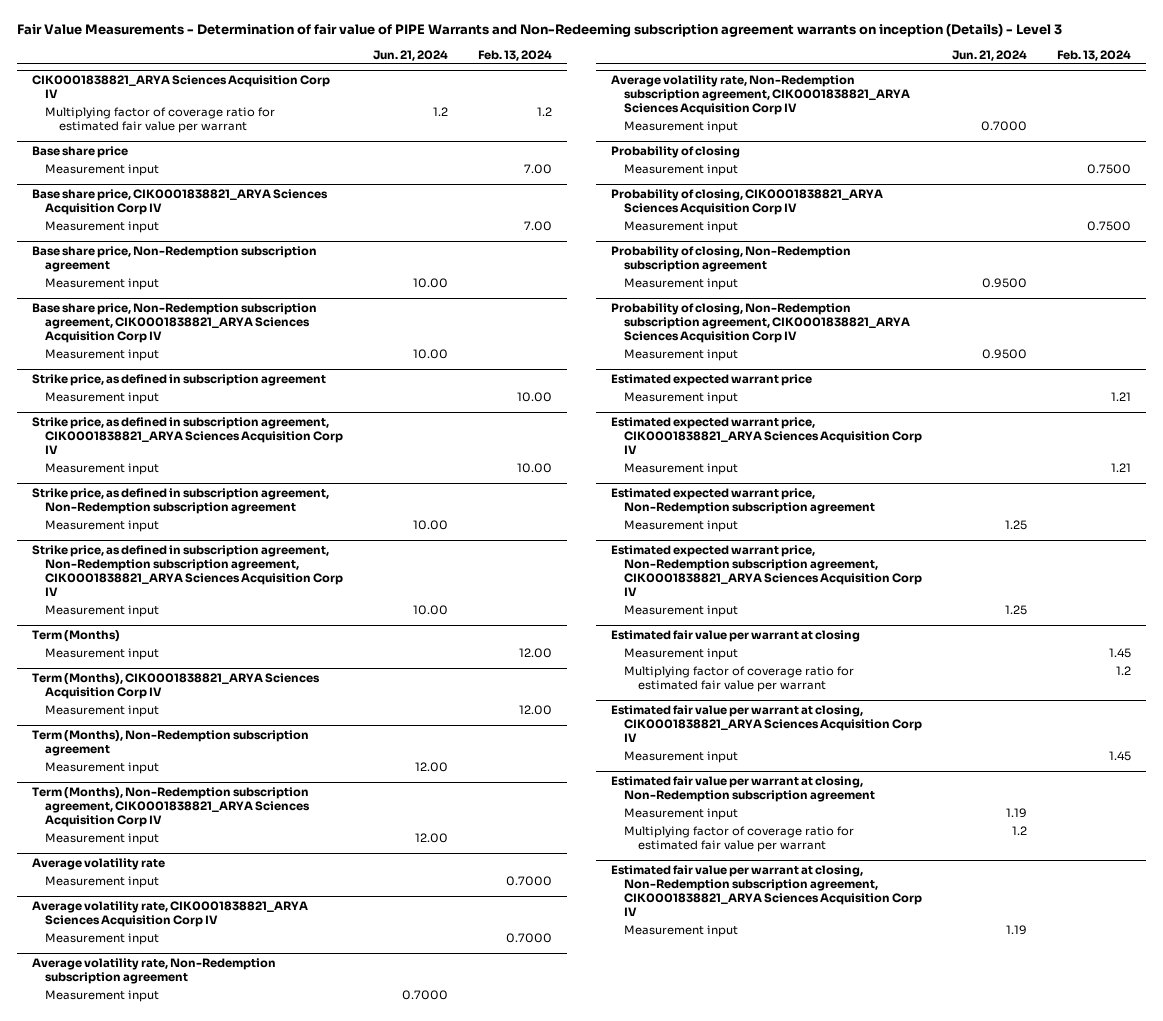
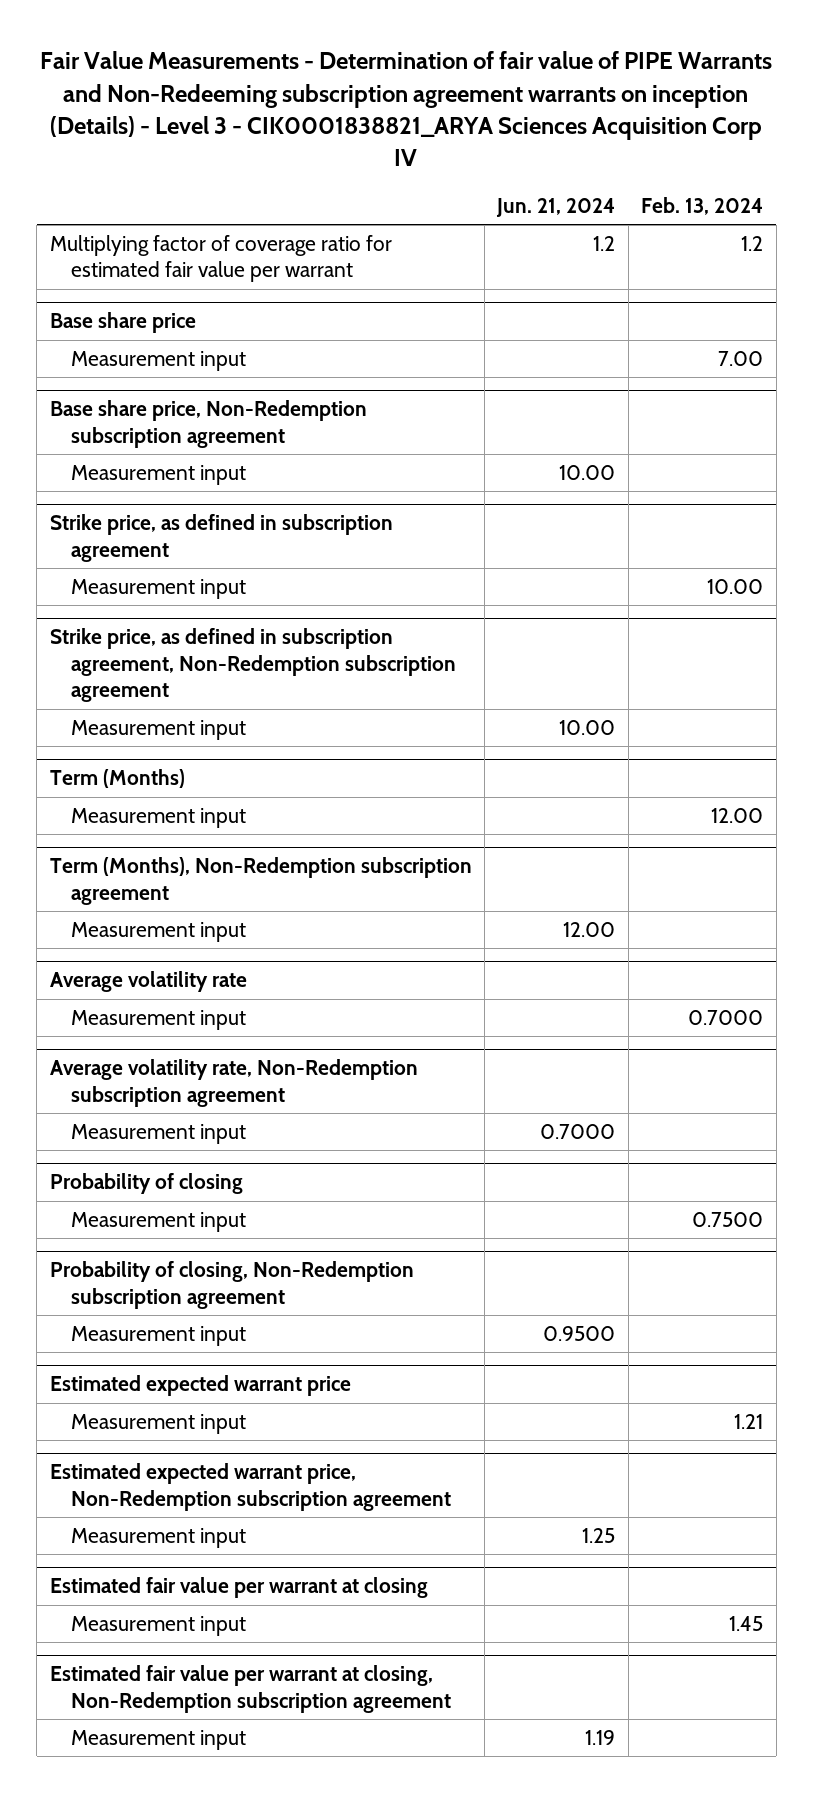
[16,23,1062,38] Fair Value Measurements - Determination of fair value of PIPE Warrants and Non-Redeeming subscription agreement warrants on inception (Details) - Level 3 -> [40,51,773,167] Fair Value Measurements - Determination of fair value of PIPE Warrants and Non-Redeeming subscription agreement warrants on inception (Details) - Level 3 - CIK0001838821_ARYA Sciences Acquisition Corp IV
[31,75,330,99] CIK0001838821_ARYA Sciences Acquisition Corp IV -> none
[31,189,328,216] Base share price, CIK0001838821_ARYA Sciences Acquisition Corp IV -> none
[45,221,160,234] Measurement input -> none
[31,303,317,343] Base share price, Non-Redemption subscription agreement, CIK0001838821_ARYA Sciences Acquisition Corp IV -> none
[45,349,160,362] Measurement input -> none
[31,417,344,454] Strike price, as defined in subscription agreement, CIK0001838821_ARYA Sciences Acquisition Corp IV -> none
[45,463,160,476] Measurement input -> none
[31,545,344,596] Strike price, as defined in subscription agreement, Non-Redemption subscription agreement, CIK0001838821_ARYA Sciences Acquisition Corp IV -> none
[45,605,160,618] Measurement input -> none
[31,673,320,700] Term (Months), CIK0001838821_ARYA Sciences Acquisition Corp IV -> none
[45,705,160,718] Measurement input -> none
[31,787,311,827] Term (Months), Non-Redemption subscription agreement, CIK0001838821_ARYA Sciences Acquisition Corp IV -> none
[45,833,160,846] Measurement input -> none
[31,901,308,928] Average volatility rate, CIK0001838821_ARYA Sciences Acquisition Corp IV -> none
[45,933,160,946] Measurement input -> none
[610,75,911,115] Average volatility rate, Non-Redemption subscription agreement, CIK0001838821_ARYA Sciences Acquisition Corp IV -> none
[624,121,739,134] Measurement input -> none
[610,189,883,216] Probability of closing, CIK0001838821_ARYA Sciences Acquisition Corp IV -> none
[624,221,739,234] Measurement input -> none
[610,303,911,343] Probability of closing, Non-Redemption subscription agreement, CIK0001838821_ARYA Sciences Acquisition Corp IV -> none
[624,349,739,362] Measurement input -> none
[610,417,923,454] Estimated expected warrant price, CIK0001838821_ARYA Sciences Acquisition Corp IV -> none
[624,463,739,476] Measurement input -> none
[610,545,923,596] Estimated expected warrant price, Non-Redemption subscription agreement, CIK0001838821_ARYA Sciences Acquisition Corp IV -> none
[624,605,739,618] Measurement input -> none
[624,666,855,693] Multiplying factor of coverage ratio for estimated fair value per warrant -> none
[610,705,923,742] Estimated fair value per warrant at closing, CIK0001838821_ARYA Sciences Acquisition Corp IV -> none
[624,751,739,764] Measurement input -> none
[624,826,855,853] Multiplying factor of coverage ratio for estimated fair value per warrant -> none
[610,865,923,916] Estimated fair value per warrant at closing, Non-Redemption subscription agreement, CIK0001838821_ARYA Sciences Acquisition Corp IV -> none
[624,925,739,938] Measurement input -> none

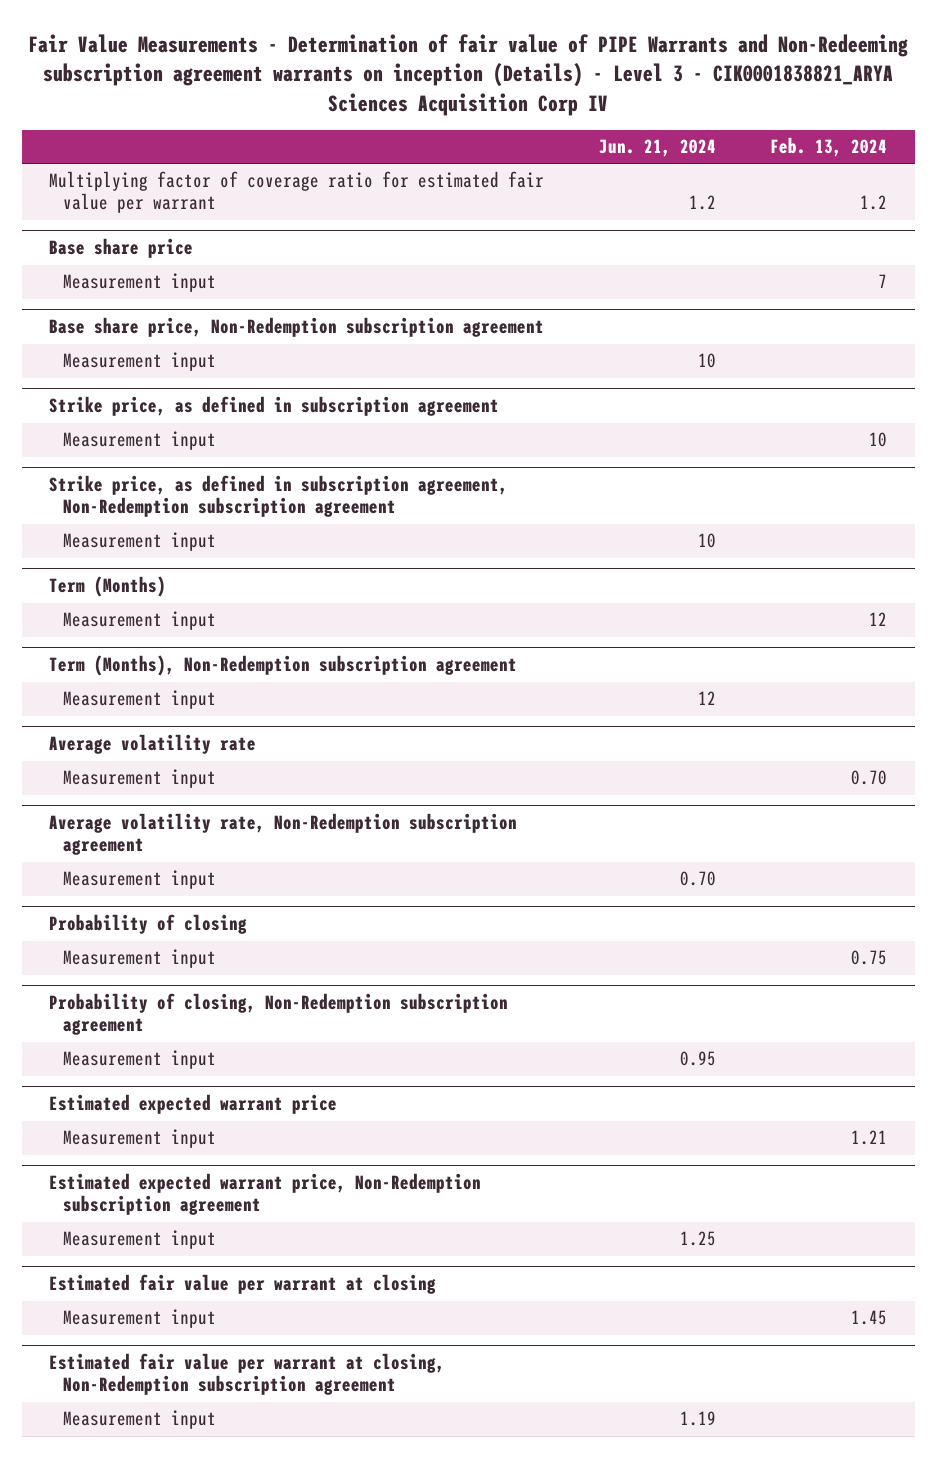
[718,350,764,366] 7.00 -> [878,274,888,289] 7
[559,464,616,480] 10.00 -> [697,353,716,369] 10
[707,578,764,594] 10.00 -> [869,432,888,448] 10
[559,719,616,735] 10.00 -> [697,533,716,549] 10
[711,807,764,823] 12.00 -> [869,612,888,627] 12
[563,921,616,937] 12.00 -> [697,691,716,706] 12
[688,1009,764,1025] 0.7000 -> [851,770,888,786] 0.70
[540,1123,616,1139] 0.7000 -> [679,871,716,887] 0.70
[692,1211,764,1227] 0.7500 -> [851,950,888,966] 0.75
[543,1325,616,1341] 0.9500 -> [679,1051,716,1067] 0.95

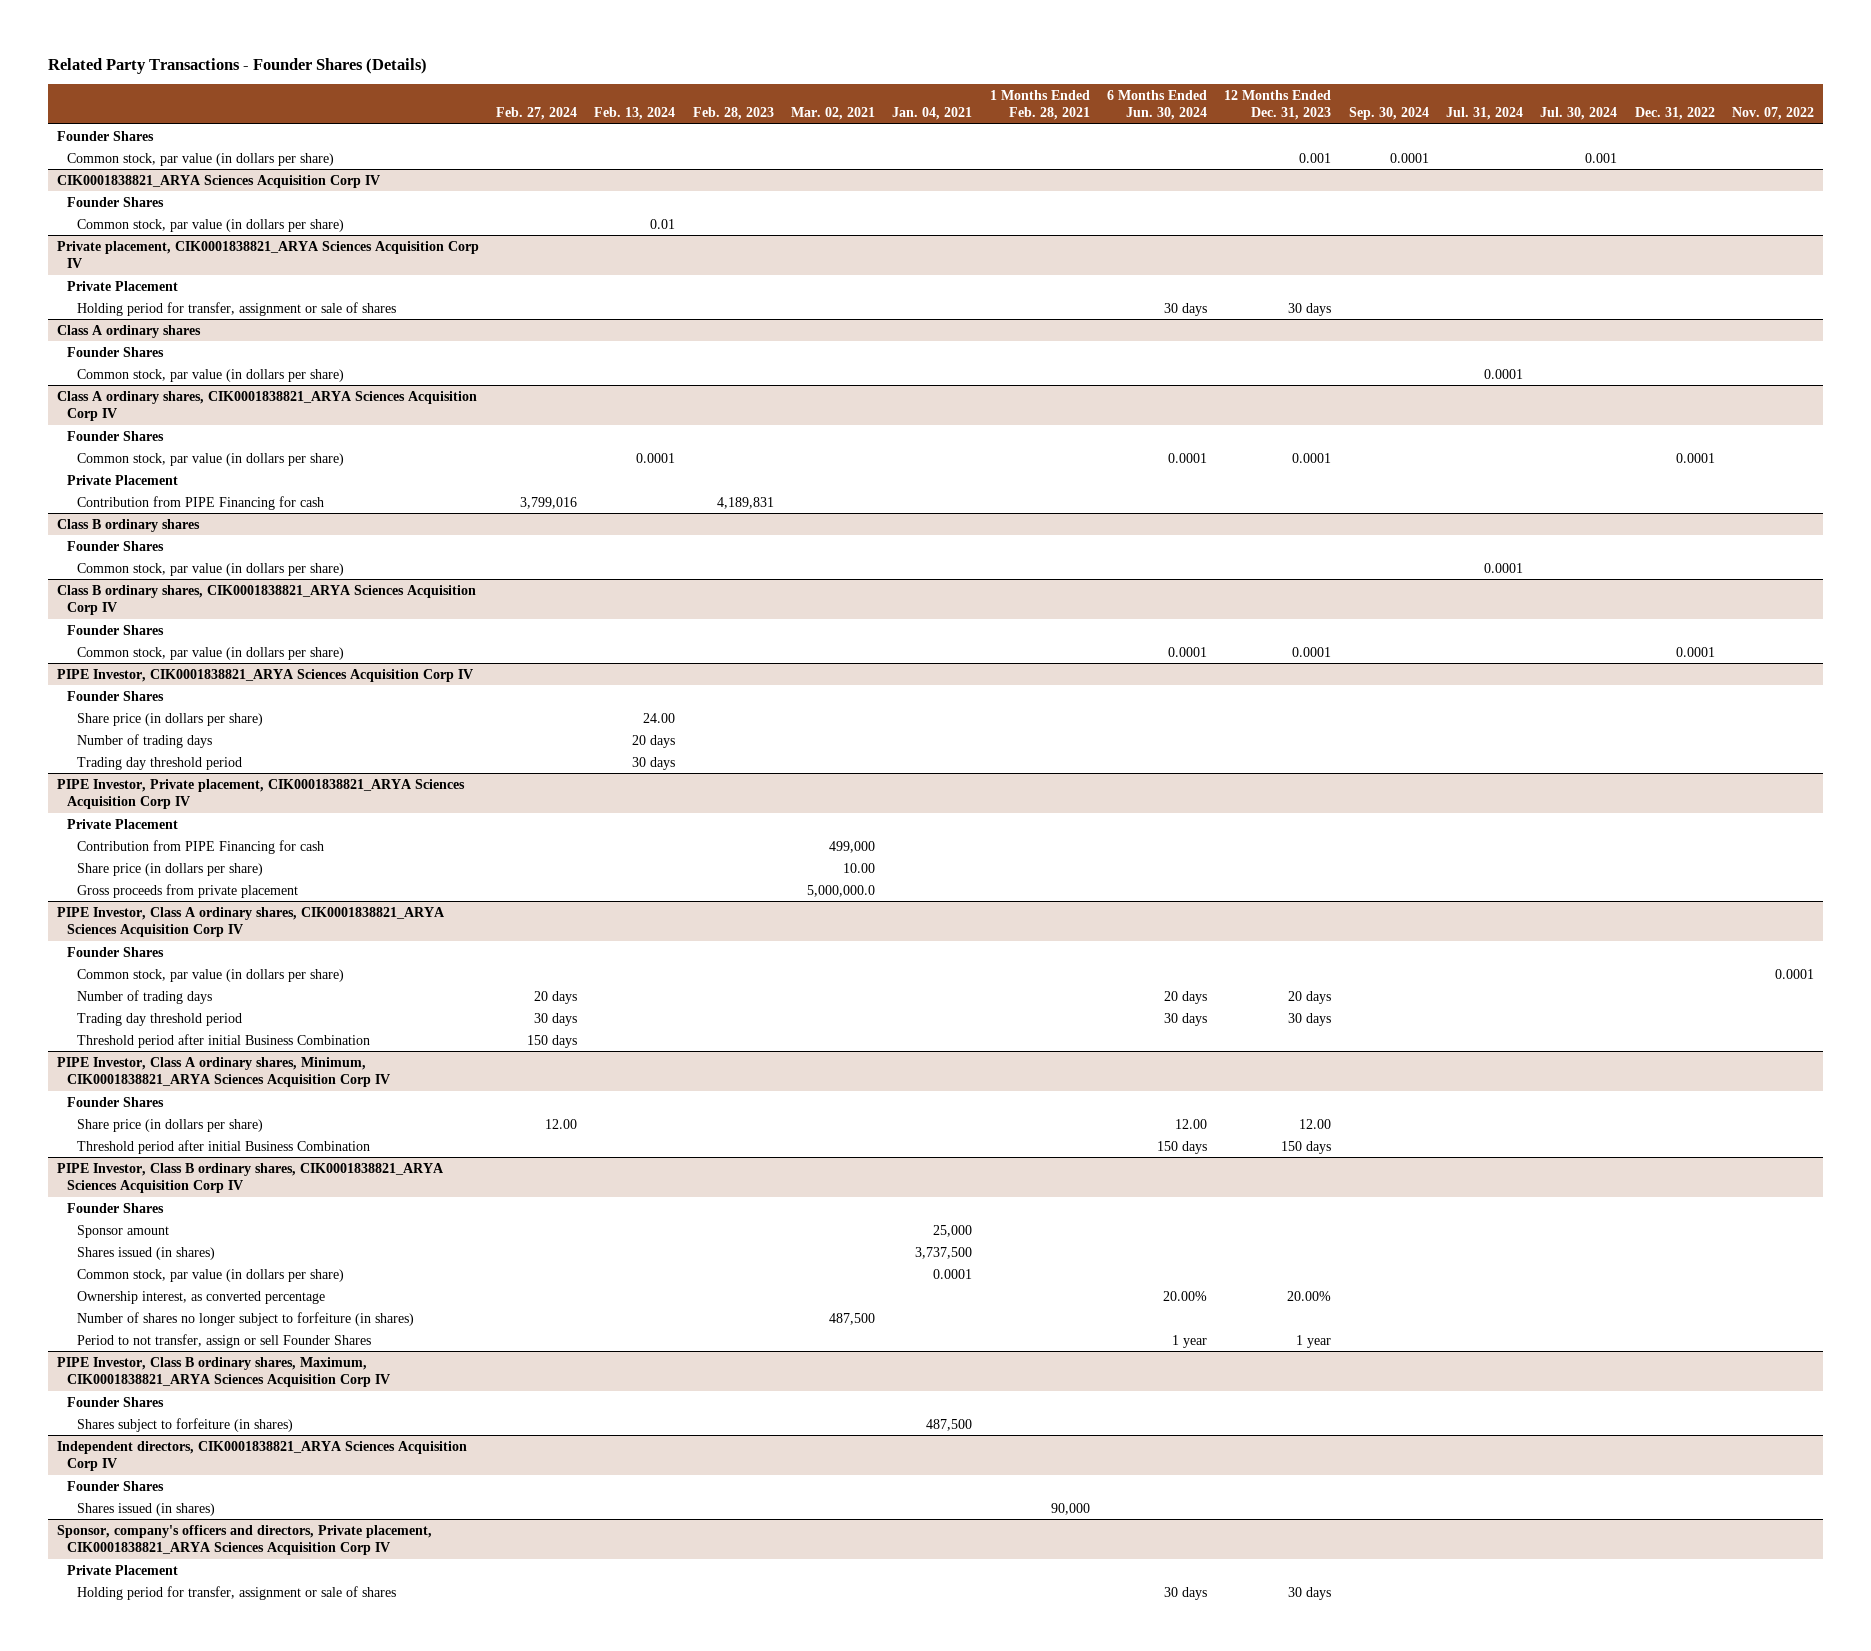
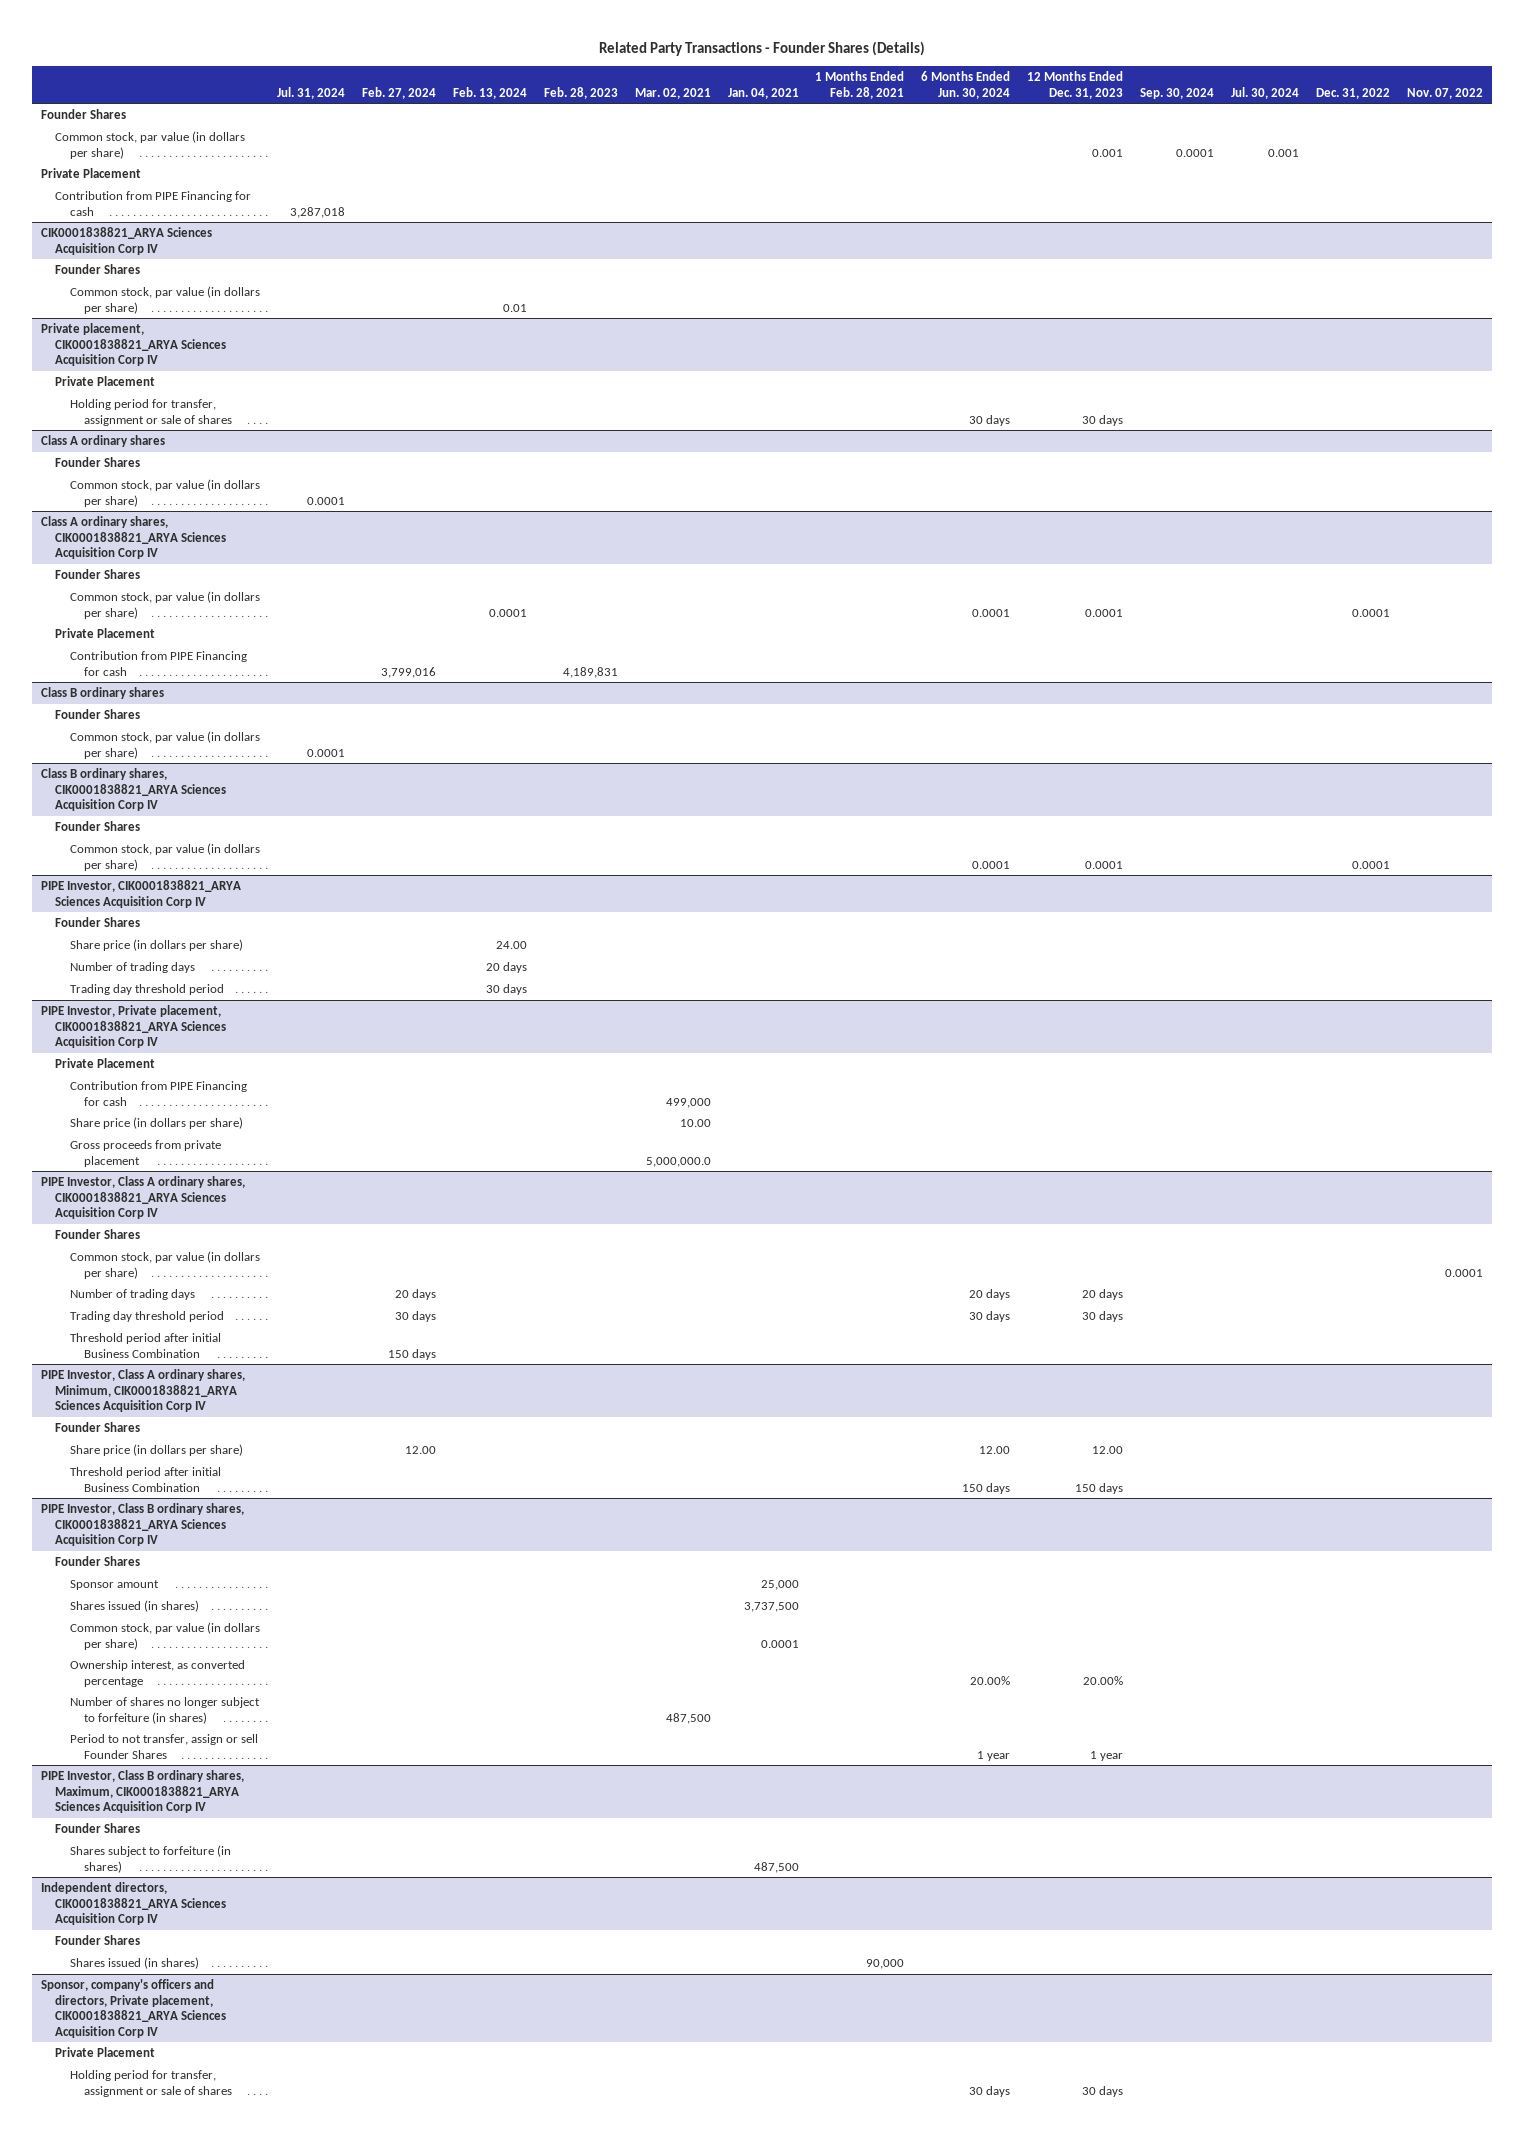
none -> [40,168,141,179] Private Placement
none -> [55,191,252,216] Contribution from PIPE Financing for cash

